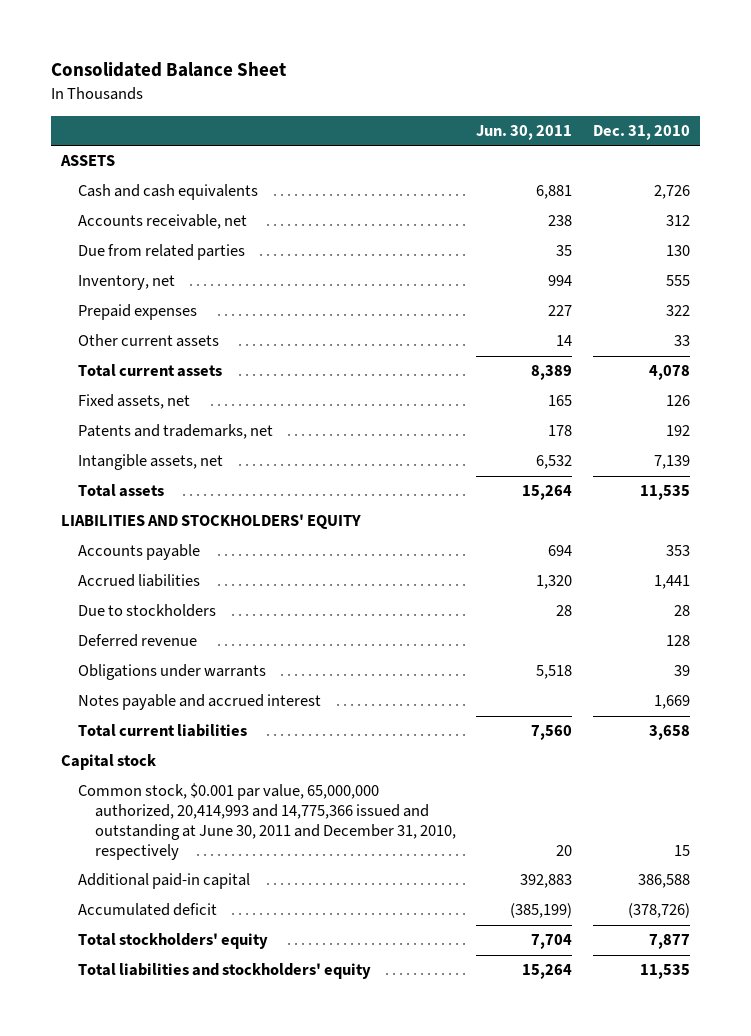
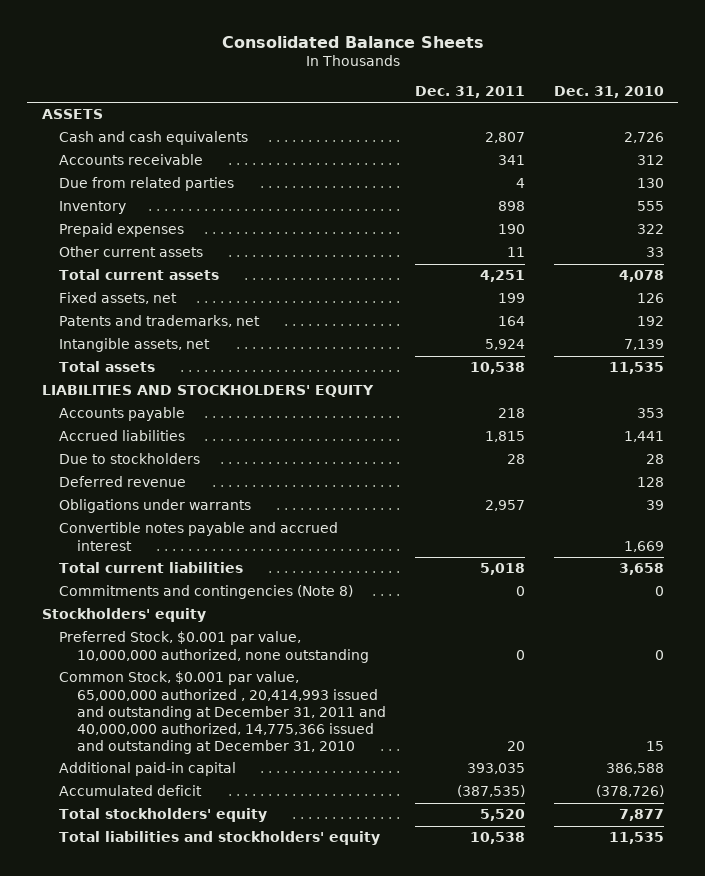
[50,62,286,78] Consolidated Balance Sheet -> [221,35,484,48] Consolidated Balance Sheets
[476,124,573,140] Jun. 30, 2011 -> none
none -> [414,85,525,98] Dec. 31, 2011
[77,214,247,230] Accounts receivable, net -> [59,154,204,166] Accounts receivable
[77,275,175,291] Inventory, net -> [59,201,127,215] Inventory
[77,694,321,711] Notes payable and accrued interest -> [59,522,339,551] Convertible notes payable and accrued interest
[60,754,156,771] Capital stock -> none
none -> [59,585,354,600] Commitments and contingencies (Note 8)
none -> [41,608,206,623] Stockholders' equity
none -> [59,631,369,663] Preferred Stock, $0.001 par value, 10,000,000 authorized, none outstanding
[77,783,456,860] Common stock, $0.001 par value, 65,000,000 authorized, 20,414,993 and 14,775,366 issued and outstanding at June 30, 2011 and December 31, 2010, respectively -> [59,671,386,754] Common Stock, $0.001 par value, 65,000,000 authorized , 20,414,993 issued and outstanding at December 31, 2011 and 40,000,000 authorized, 14,775,366 issued and outstanding at December 31, 2010

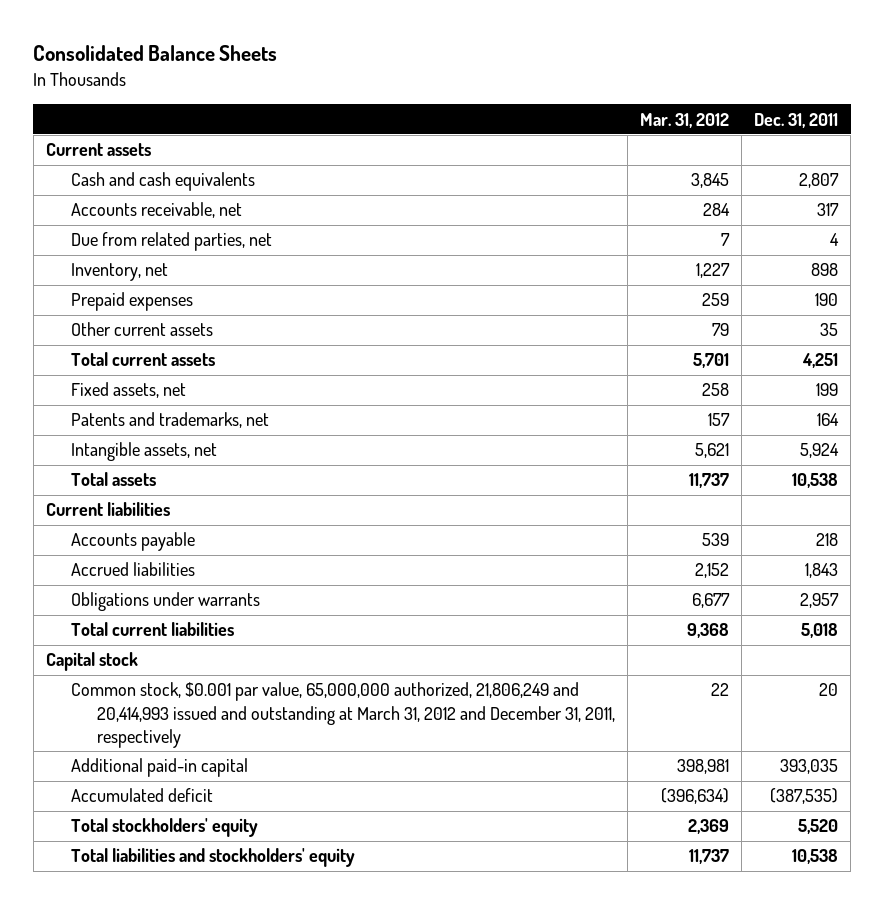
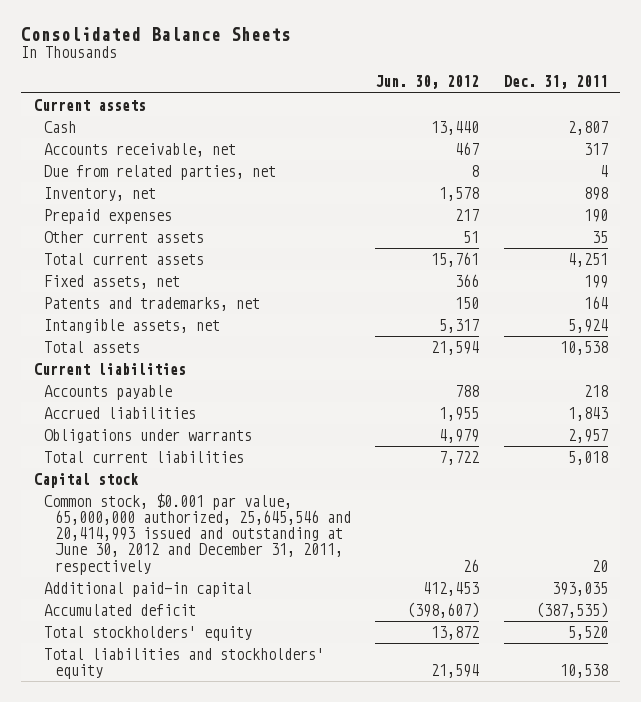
[640,112,730,128] Mar. 31, 2012 -> none
none -> [375,75,480,90] Jun. 30, 2012
[71,172,256,192] Cash and cash equivalents -> [44,120,77,133] Cash
[71,682,615,749] Common stock, $0.001 par value, 65,000,000 authorized, 21,806,249 and 20,414,993 issued and outstanding at March 31, 2012 and December 31, 2011, respectively -> [44,492,351,575] Common stock, $0.001 par value, 65,000,000 authorized, 25,645,546 and 20,414,993 issued and outstanding at June 30, 2012 and December 31, 2011, respectively

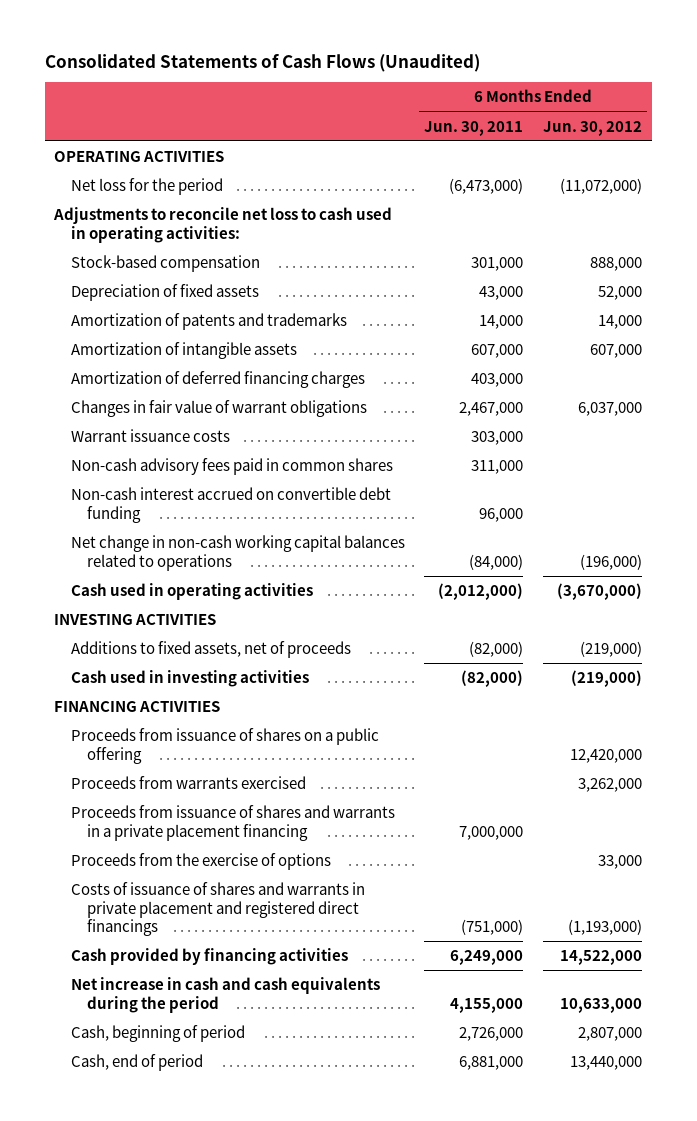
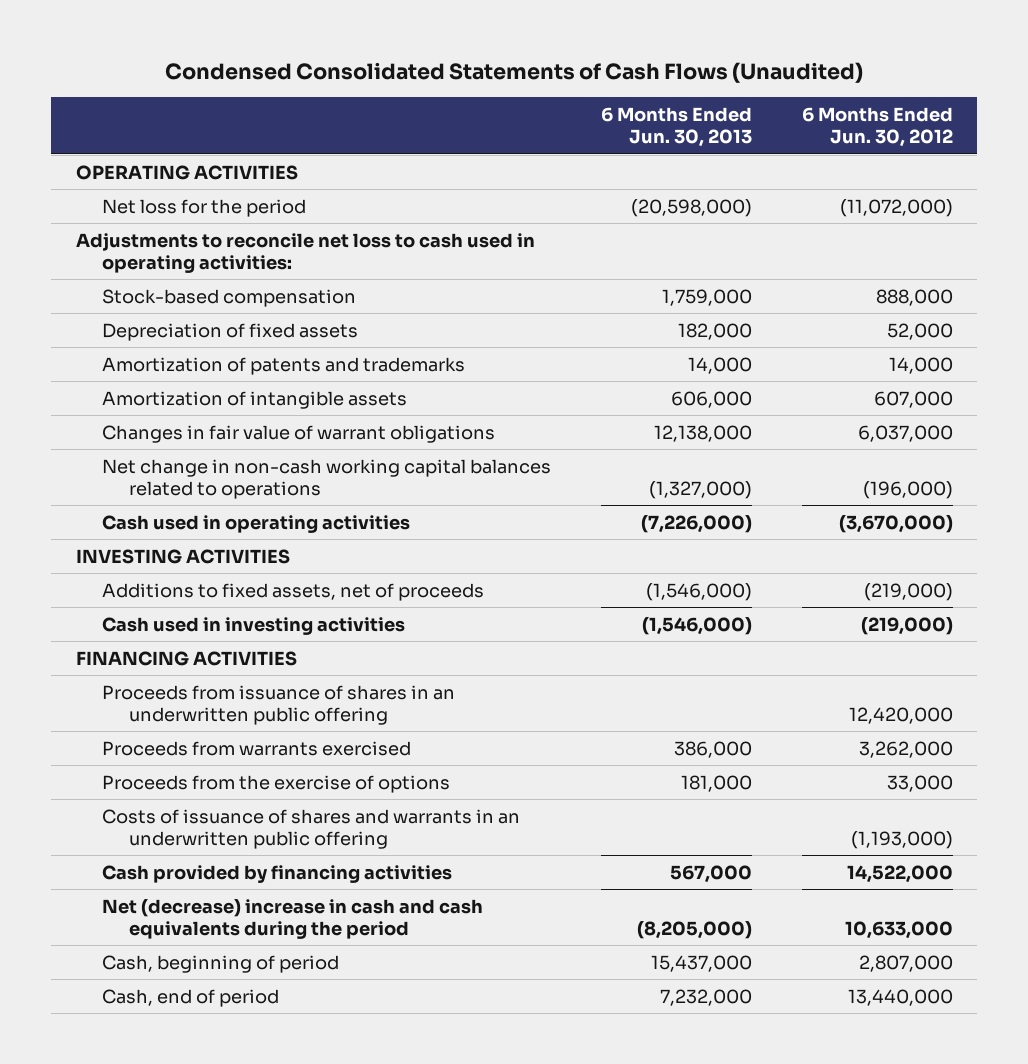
[44,53,480,72] Consolidated Statements of Cash Flows (Unaudited) -> [165,62,864,84] Condensed Consolidated Statements of Cash Flows (Unaudited)
[424,120,524,136] Jun. 30, 2011 -> none
none -> [601,107,753,148] 6 Months Ended Jun. 30, 2013
[70,371,365,389] Amortization of deferred financing charges -> none
[70,429,230,443] Warrant issuance costs -> none
[70,458,393,476] Non-cash advisory fees paid in common shares -> none
[70,487,391,523] Non-cash interest accrued on convertible debt funding -> none
[70,728,379,764] Proceeds from issuance of shares on a public offering -> [102,684,456,725] Proceeds from issuance of shares in an underwritten public offering
[70,805,395,841] Proceeds from issuance of shares and warrants in a private placement financing -> none
[70,882,365,937] Costs of issuance of shares and warrants in private placement and registered direct financings -> [102,808,521,849] Costs of issuance of shares and warrants in an underwritten public offering
[70,977,380,1013] Net increase in cash and cash equivalents during the period -> [102,898,484,939] Net (decrease) increase in cash and cash equivalents during the period

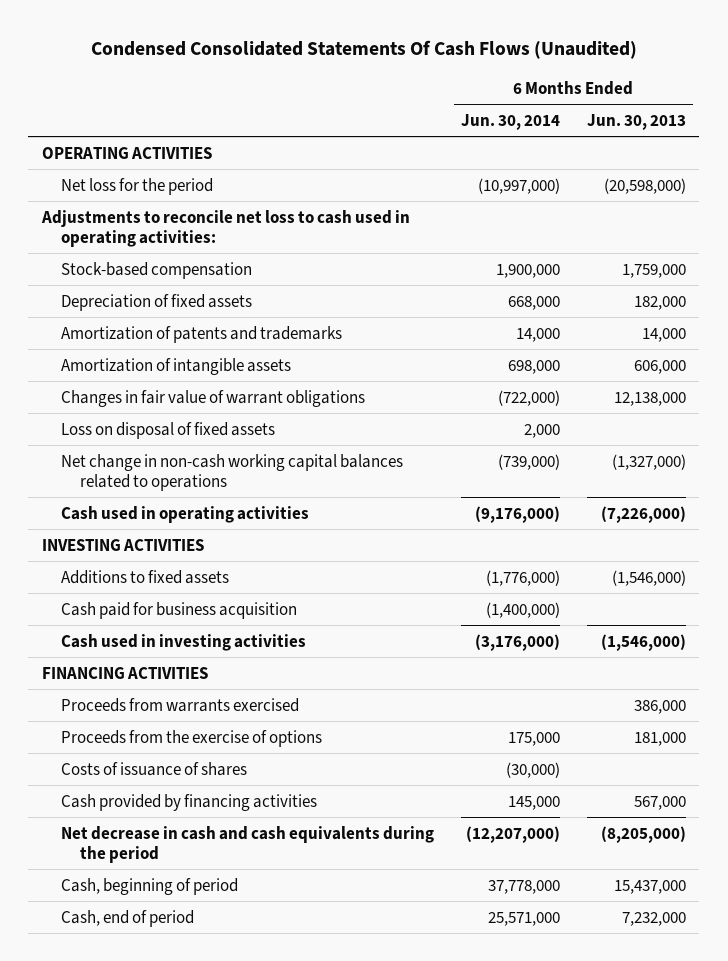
[165,62,864,84] Condensed Consolidated Statements of Cash Flows (Unaudited) -> [90,40,637,60] Condensed Consolidated Statements Of Cash Flows (Unaudited)
[801,107,953,148] 6 Months Ended Jun. 30, 2012 -> none
none -> [460,114,560,131] Jun. 30, 2014
none -> [61,421,276,439] Loss on disposal of fixed assets
[102,582,485,601] Additions to fixed assets, net of proceeds -> [61,569,230,584] Additions to fixed assets
none -> [61,601,298,619] Cash paid for business acquisition
[102,684,456,725] Proceeds from issuance of shares in an underwritten public offering -> none
[102,808,521,849] Costs of issuance of shares and warrants in an underwritten public offering -> none
none -> [61,761,248,776] Costs of issuance of shares
[102,898,484,939] Net (decrease) increase in cash and cash equivalents during the period -> [61,825,435,863] Net decrease in cash and cash equivalents during the period

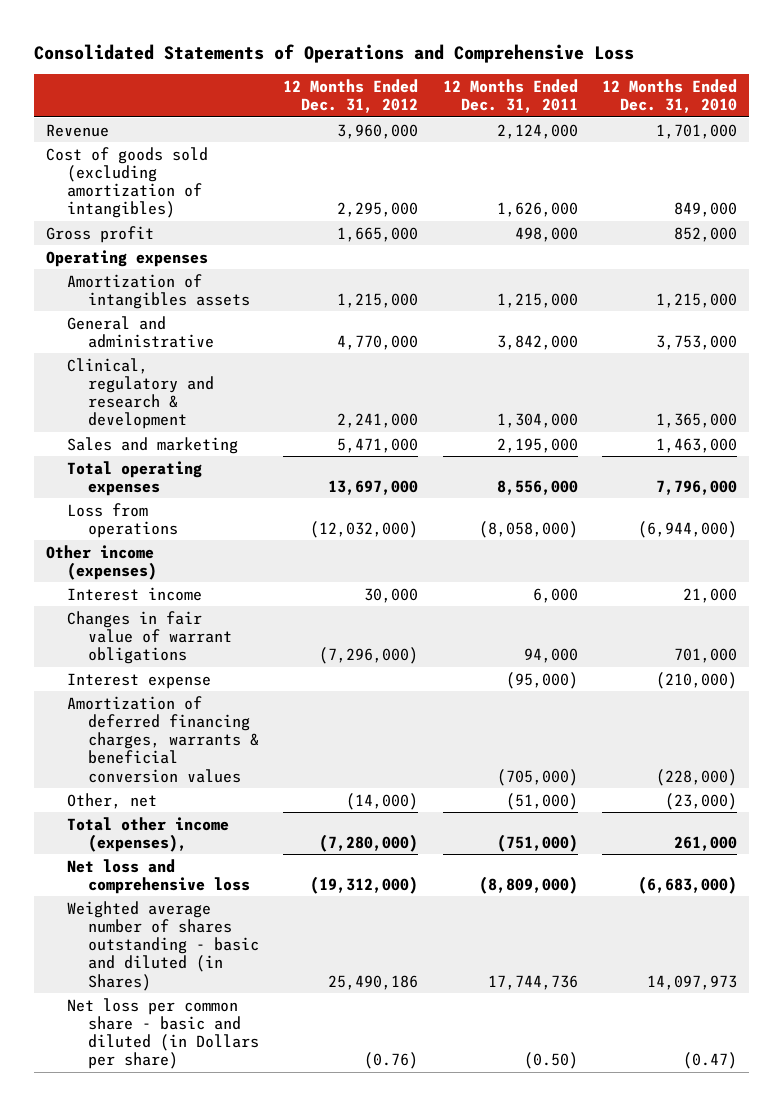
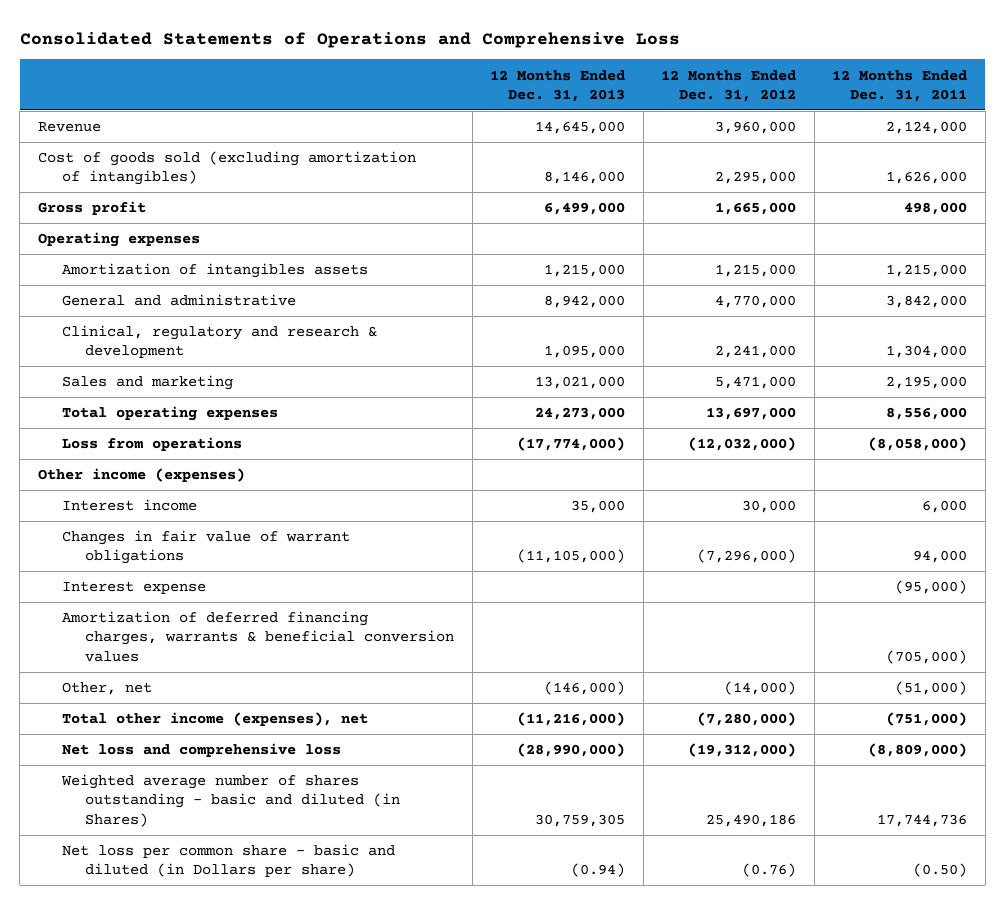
[602,78,738,114] 12 Months Ended Dec. 31, 2010 -> none
none -> [490,69,626,102] 12 Months Ended Dec. 31, 2013
[67,816,230,852] Total other income (expenses), -> [61,712,368,727] Total other income (expenses), net

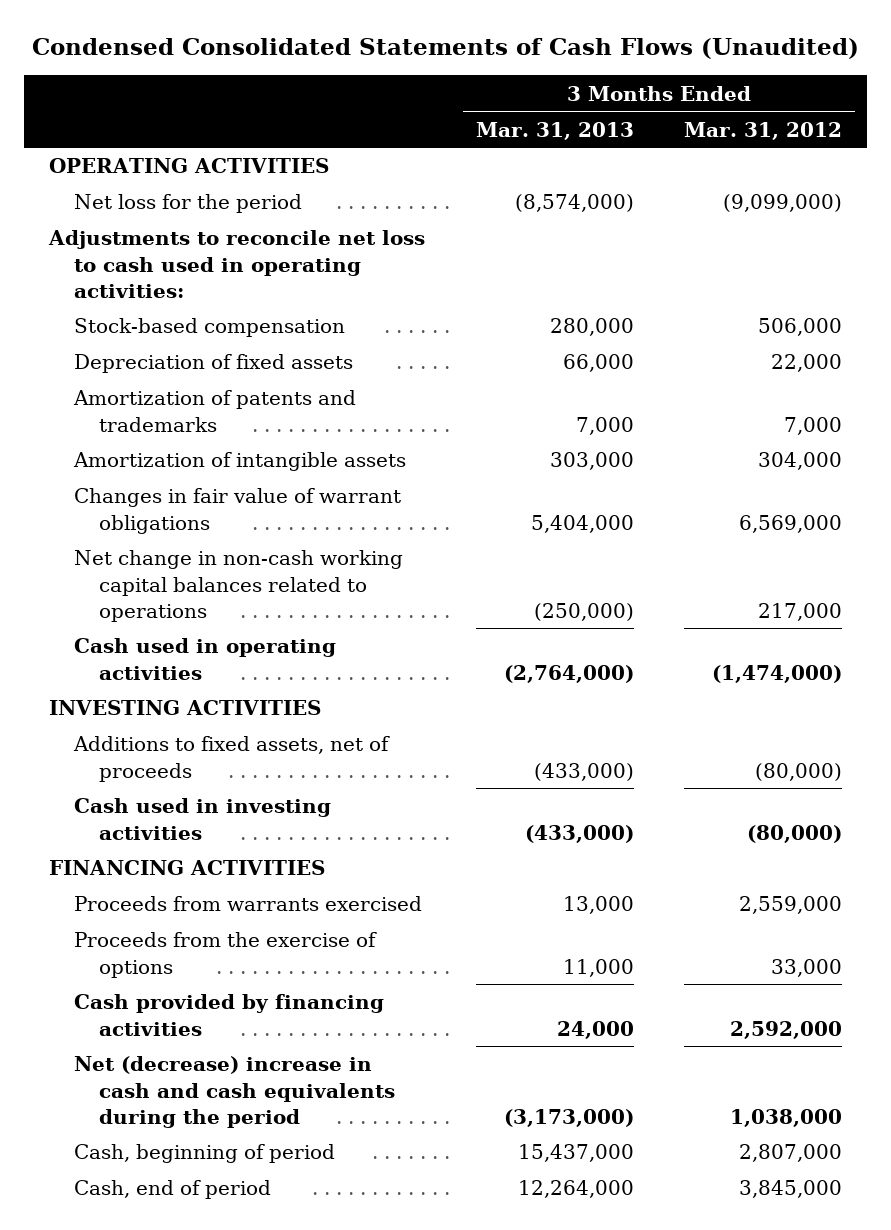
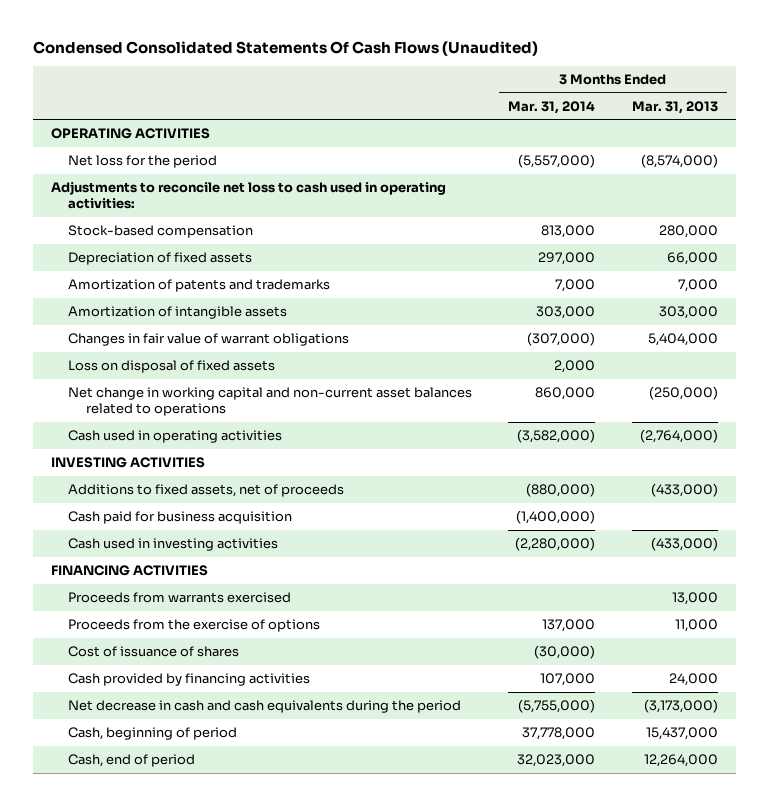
[31,37,859,59] Condensed Consolidated Statements of Cash Flows (Unaudited) -> [32,41,538,57] Condensed Consolidated Statements Of Cash Flows (Unaudited)
[684,121,843,140] Mar. 31, 2012 -> none
none -> [508,100,596,114] Mar. 31, 2014
none -> [68,360,276,374] Loss on disposal of fixed assets
[74,550,404,622] Net change in non-cash working capital balances related to operations -> [68,387,473,417] Net change in working capital and non-current asset balances related to operations
none -> [68,511,293,525] Cash paid for business acquisition
none -> [68,646,240,658] Cost of issuance of shares
[74,1056,396,1128] Net (decrease) increase in cash and cash equivalents during the period -> [68,700,462,714] Net decrease in cash and cash equivalents during the period

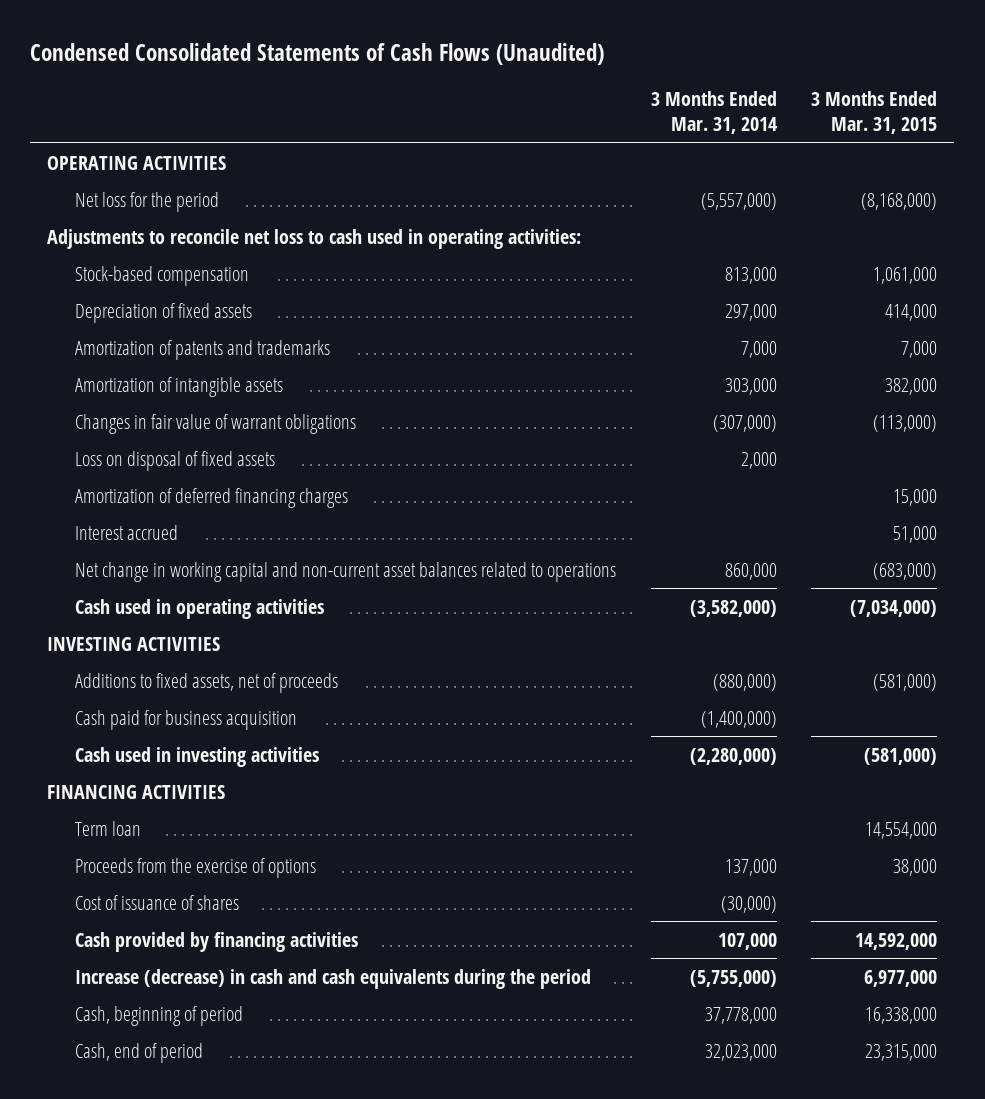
[32,41,538,57] Condensed Consolidated Statements Of Cash Flows (Unaudited) -> [30,42,605,65] Condensed Consolidated Statements of Cash Flows (Unaudited)
[631,100,718,114] Mar. 31, 2013 -> none
none -> [811,90,938,135] 3 Months Ended Mar. 31, 2015
none -> [75,487,349,508] Amortization of deferred financing charges
none -> [75,524,179,540] Interest accrued
[68,592,292,604] Proceeds from warrants exercised -> none
none -> [75,820,142,836] Term loan
[68,700,462,714] Net decrease in cash and cash equivalents during the period -> [75,968,592,989] Increase (decrease) in cash and cash equivalents during the period

